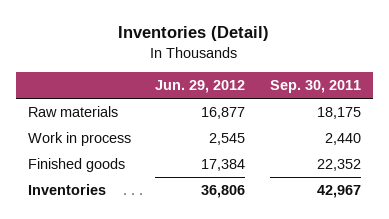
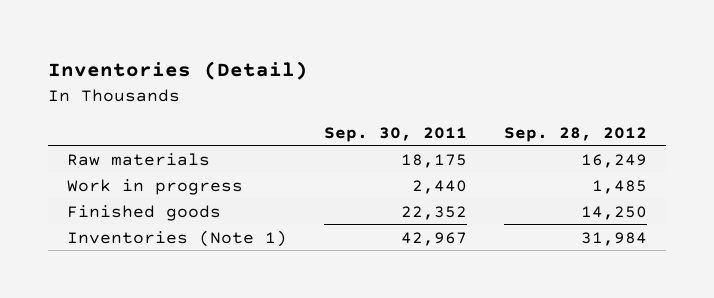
[155,80,246,94] Jun. 29, 2012 -> none
none -> [503,126,647,142] Sep. 28, 2012
[27,132,131,147] Work in process -> [66,178,243,195] Work in progress
[27,184,106,196] Inventories -> [66,229,287,247] Inventories (Note 1)

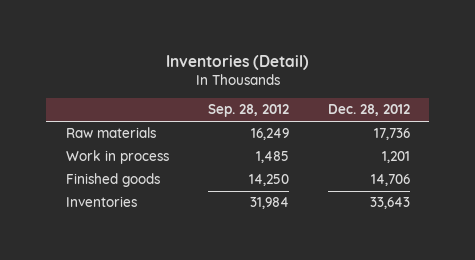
[323,126,467,142] Sep. 30, 2011 -> none
none -> [327,104,410,117] Dec. 28, 2012
[66,178,243,195] Work in progress -> [65,150,169,165] Work in process
[66,229,287,247] Inventories (Note 1) -> [65,196,137,208] Inventories

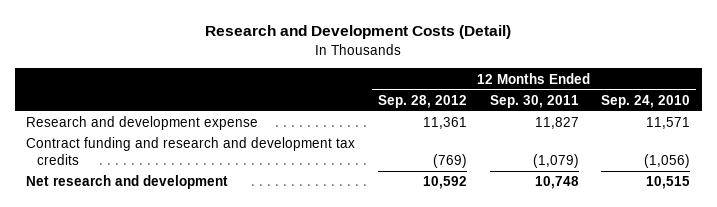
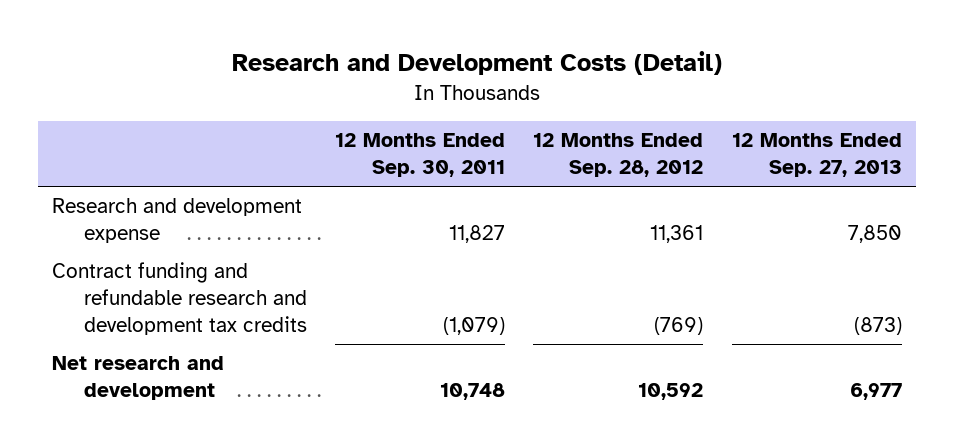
[601,94,691,108] Sep. 24, 2010 -> none
none -> [731,133,902,178] 12 Months Ended Sep. 27, 2013
[26,137,356,166] Contract funding and research and development tax credits -> [52,262,307,336] Contract funding and refundable research and development tax credits

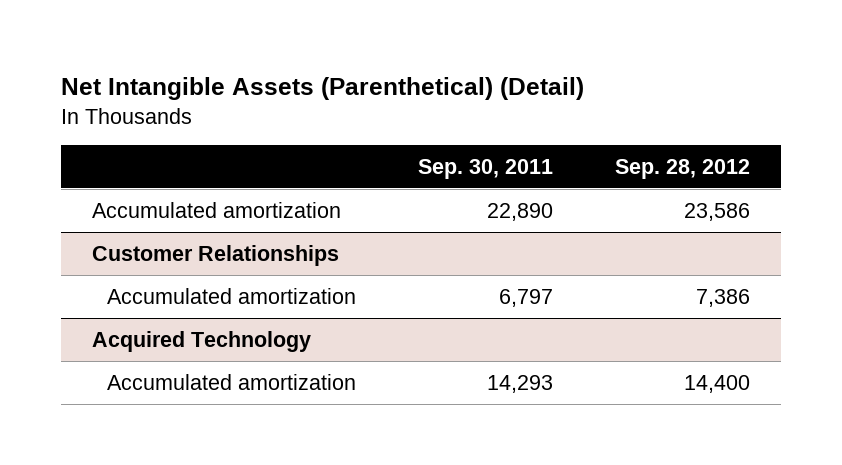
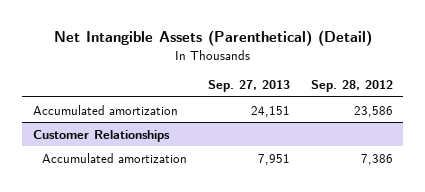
[418,158,554,179] Sep. 30, 2011 -> none
none -> [207,80,290,93] Sep. 27, 2013
[92,330,312,352] Acquired Technology -> none
[107,373,357,390] Accumulated amortization -> none

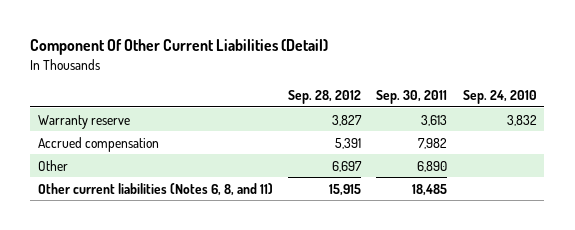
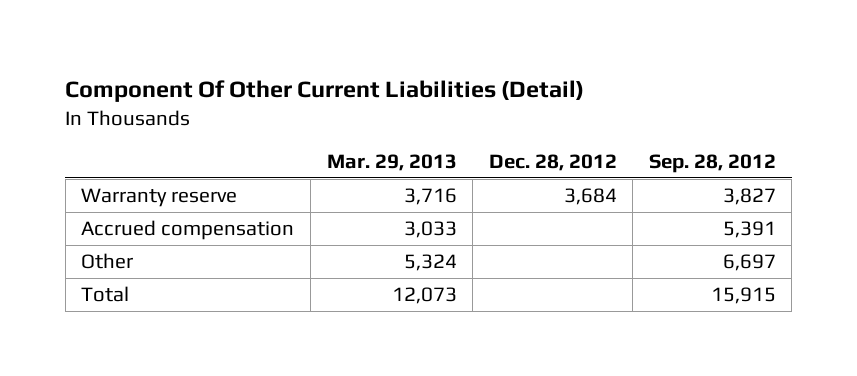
[376,89,448,104] Sep. 30, 2011 -> none
[462,89,537,104] Sep. 24, 2010 -> none
none -> [326,154,457,172] Mar. 29, 2013
none -> [488,154,617,172] Dec. 28, 2012
[37,182,273,196] Other current liabilities (Notes 6, 8, and 11) -> [81,285,130,302] Total

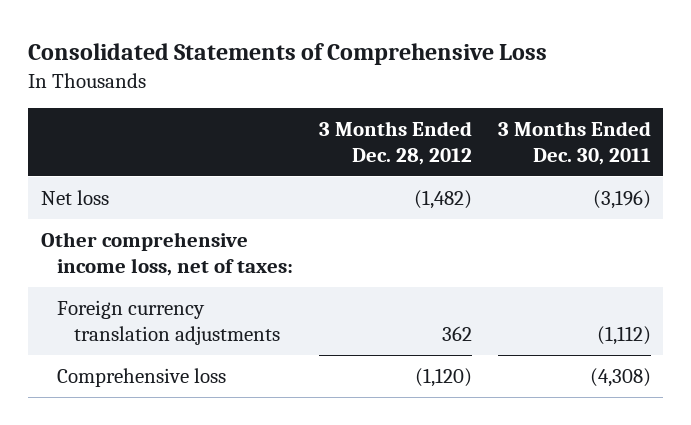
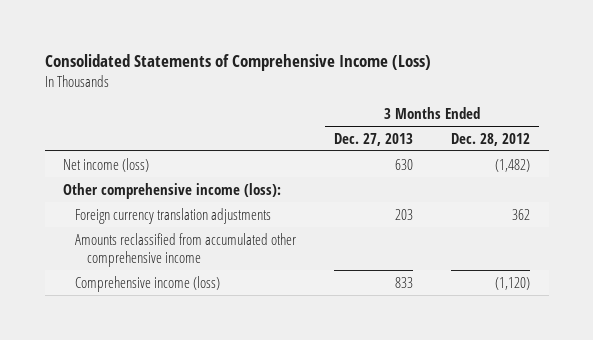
[27,42,547,65] Consolidated Statements of Comprehensive Loss -> [44,54,431,72] Consolidated Statements of Comprehensive Income (Loss)
[497,121,651,165] 3 Months Ended Dec. 30, 2011 -> none
none -> [334,132,414,146] Dec. 27, 2013
[40,189,109,205] Net loss -> [63,157,150,172] Net income (loss)
[40,231,294,276] Other comprehensive income loss, net of taxes: -> [63,182,282,199] Other comprehensive income (loss):
none -> [75,232,297,268] Amounts reclassified from accumulated other comprehensive income
[57,367,227,387] Comprehensive loss -> [75,275,221,292] Comprehensive income (loss)

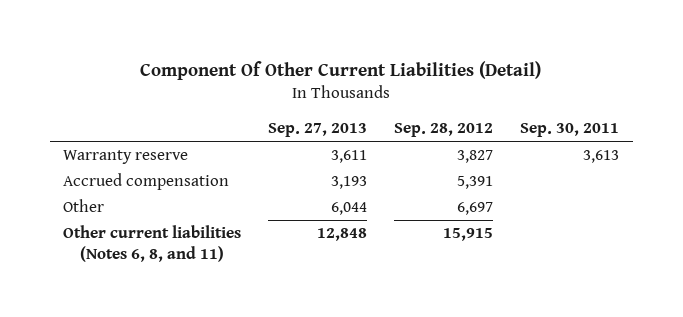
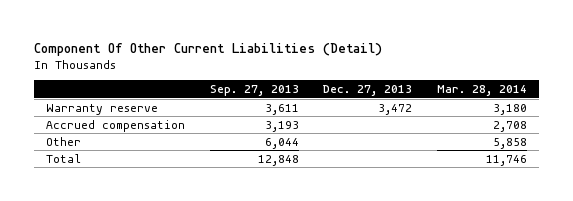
[394,123,494,138] Sep. 28, 2012 -> none
[520,123,620,138] Sep. 30, 2011 -> none
none -> [323,85,413,97] Dec. 27, 2013
none -> [436,85,527,97] Mar. 28, 2014
[63,225,242,262] Other current liabilities (Notes 6, 8, and 11) -> [46,153,82,163] Total

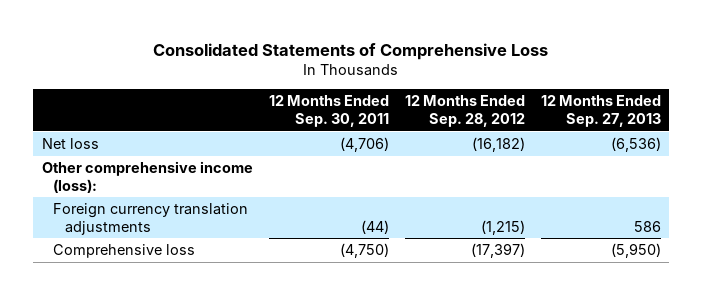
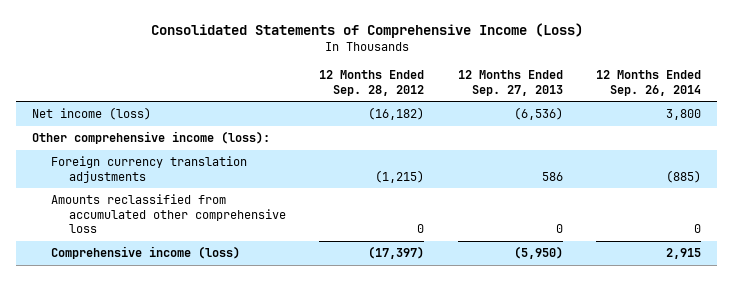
[153,42,549,60] Consolidated Statements of Comprehensive Loss -> [150,22,583,38] Consolidated Statements of Comprehensive Income (Loss)
[268,95,389,127] 12 Months Ended Sep. 30, 2011 -> none
none -> [595,70,701,96] 12 Months Ended Sep. 26, 2014
[41,138,99,150] Net loss -> [32,107,152,121] Net income (loss)
none -> [50,194,287,234] Amounts reclassified from accumulated other comprehensive loss
[53,244,196,259] Comprehensive loss -> [50,246,240,260] Comprehensive income (loss)

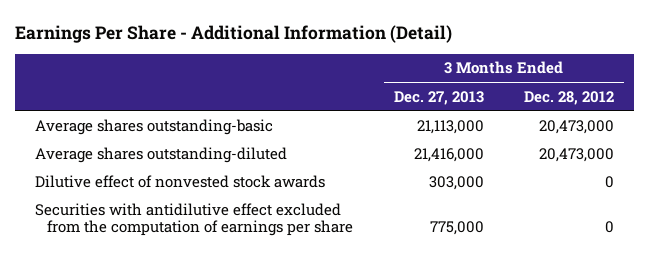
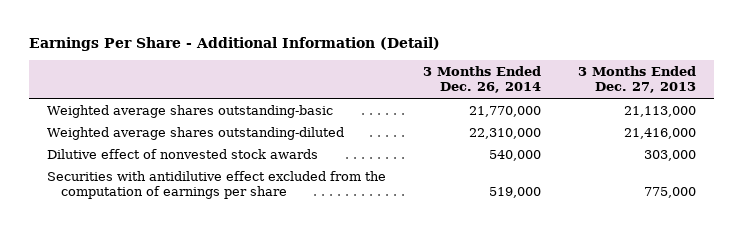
[523,90,614,105] Dec. 28, 2012 -> none
none -> [423,66,542,94] 3 Months Ended Dec. 26, 2014
[35,118,274,135] Average shares outstanding-basic -> [47,104,334,118] Weighted average shares outstanding-basic
[35,146,288,163] Average shares outstanding-diluted -> [47,126,345,140] Weighted average shares outstanding-diluted

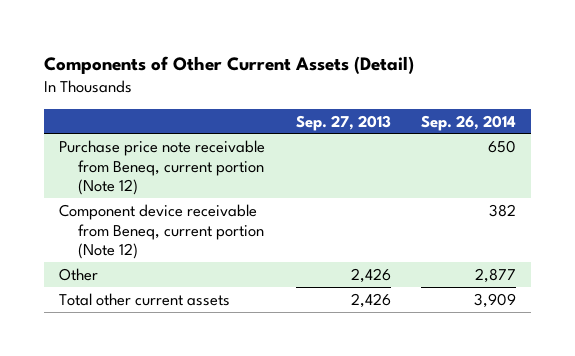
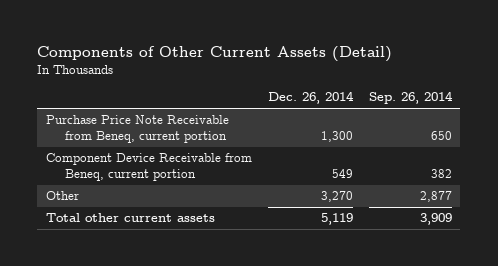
[295,114,391,131] Sep. 27, 2013 -> none
none -> [267,91,354,105] Dec. 26, 2014
[59,139,266,196] Purchase price note receivable from Beneq, current portion (Note 12) -> [45,115,229,143] Purchase Price Note Receivable from Beneq, current portion
[59,203,264,260] Component device receivable from Beneq, current portion (Note 12) -> [45,153,252,181] Component Device Receivable from Beneq, current portion

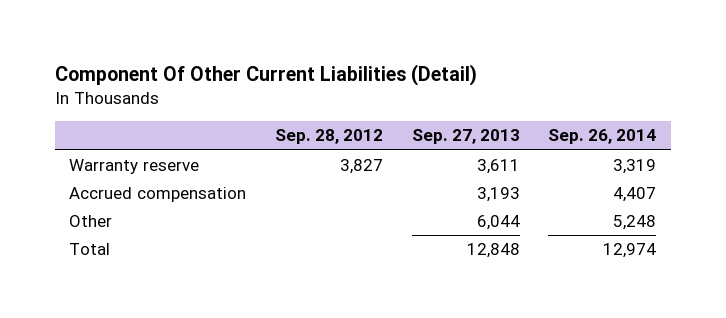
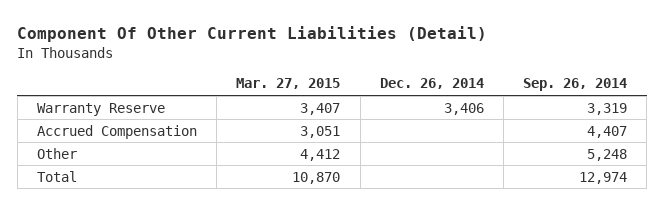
[274,129,383,145] Sep. 28, 2012 -> none
[411,129,520,145] Sep. 27, 2013 -> none
none -> [236,78,341,90] Mar. 27, 2015
none -> [379,78,484,90] Dec. 26, 2014
[69,159,200,175] Warranty reserve -> [37,102,166,116] Warranty Reserve
[69,187,247,203] Accrued compensation -> [37,124,198,139] Accrued Compensation

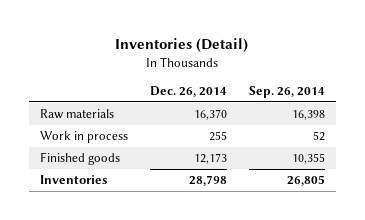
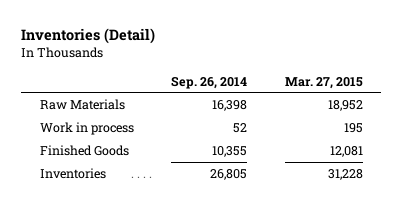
[149,85,227,97] Dec. 26, 2014 -> none
none -> [284,76,363,89] Mar. 27, 2015
[40,109,115,120] Raw materials -> [39,98,125,110] Raw Materials
[40,152,121,166] Finished goods -> [39,144,129,156] Finished Goods

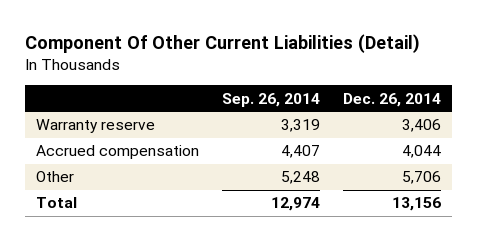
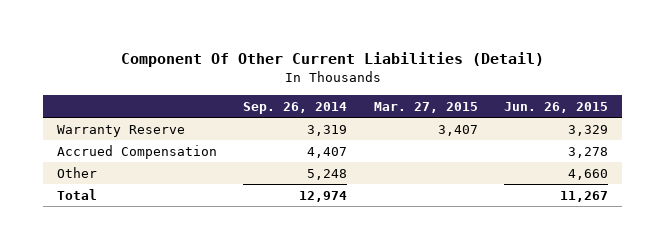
[343,92,442,107] Dec. 26, 2014 -> none
none -> [373,101,478,113] Mar. 27, 2015
none -> [504,101,609,113] Jun. 26, 2015
[36,119,156,134] Warranty reserve -> [56,124,185,137] Warranty Reserve
[36,145,200,160] Accrued compensation -> [56,144,217,159] Accrued Compensation

